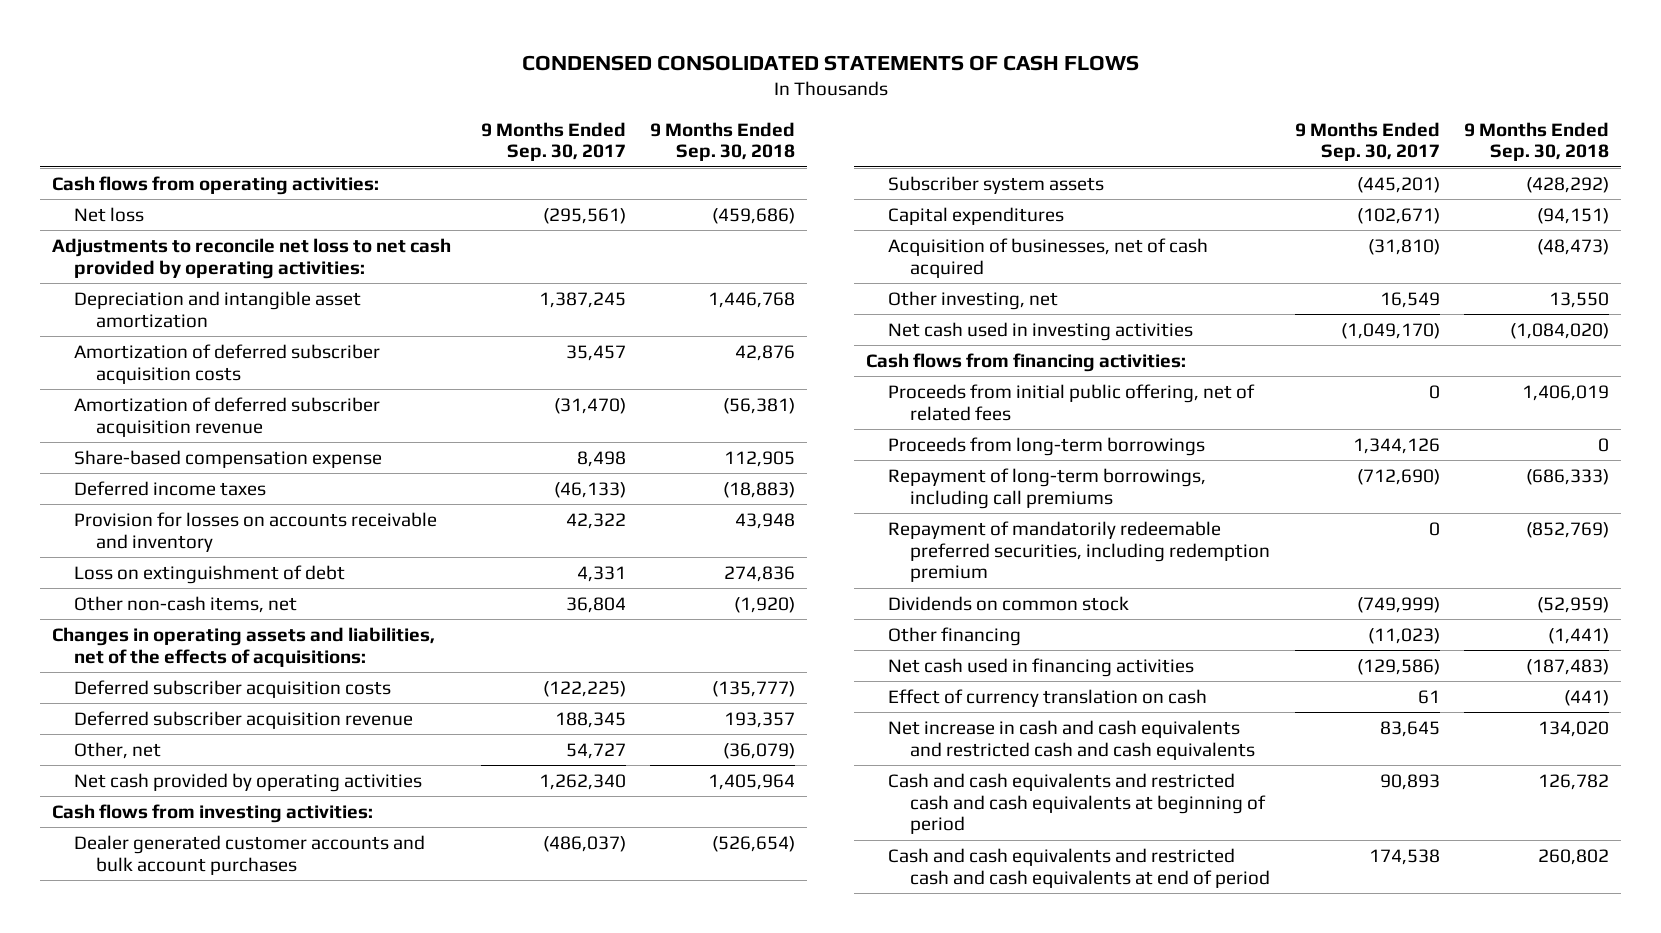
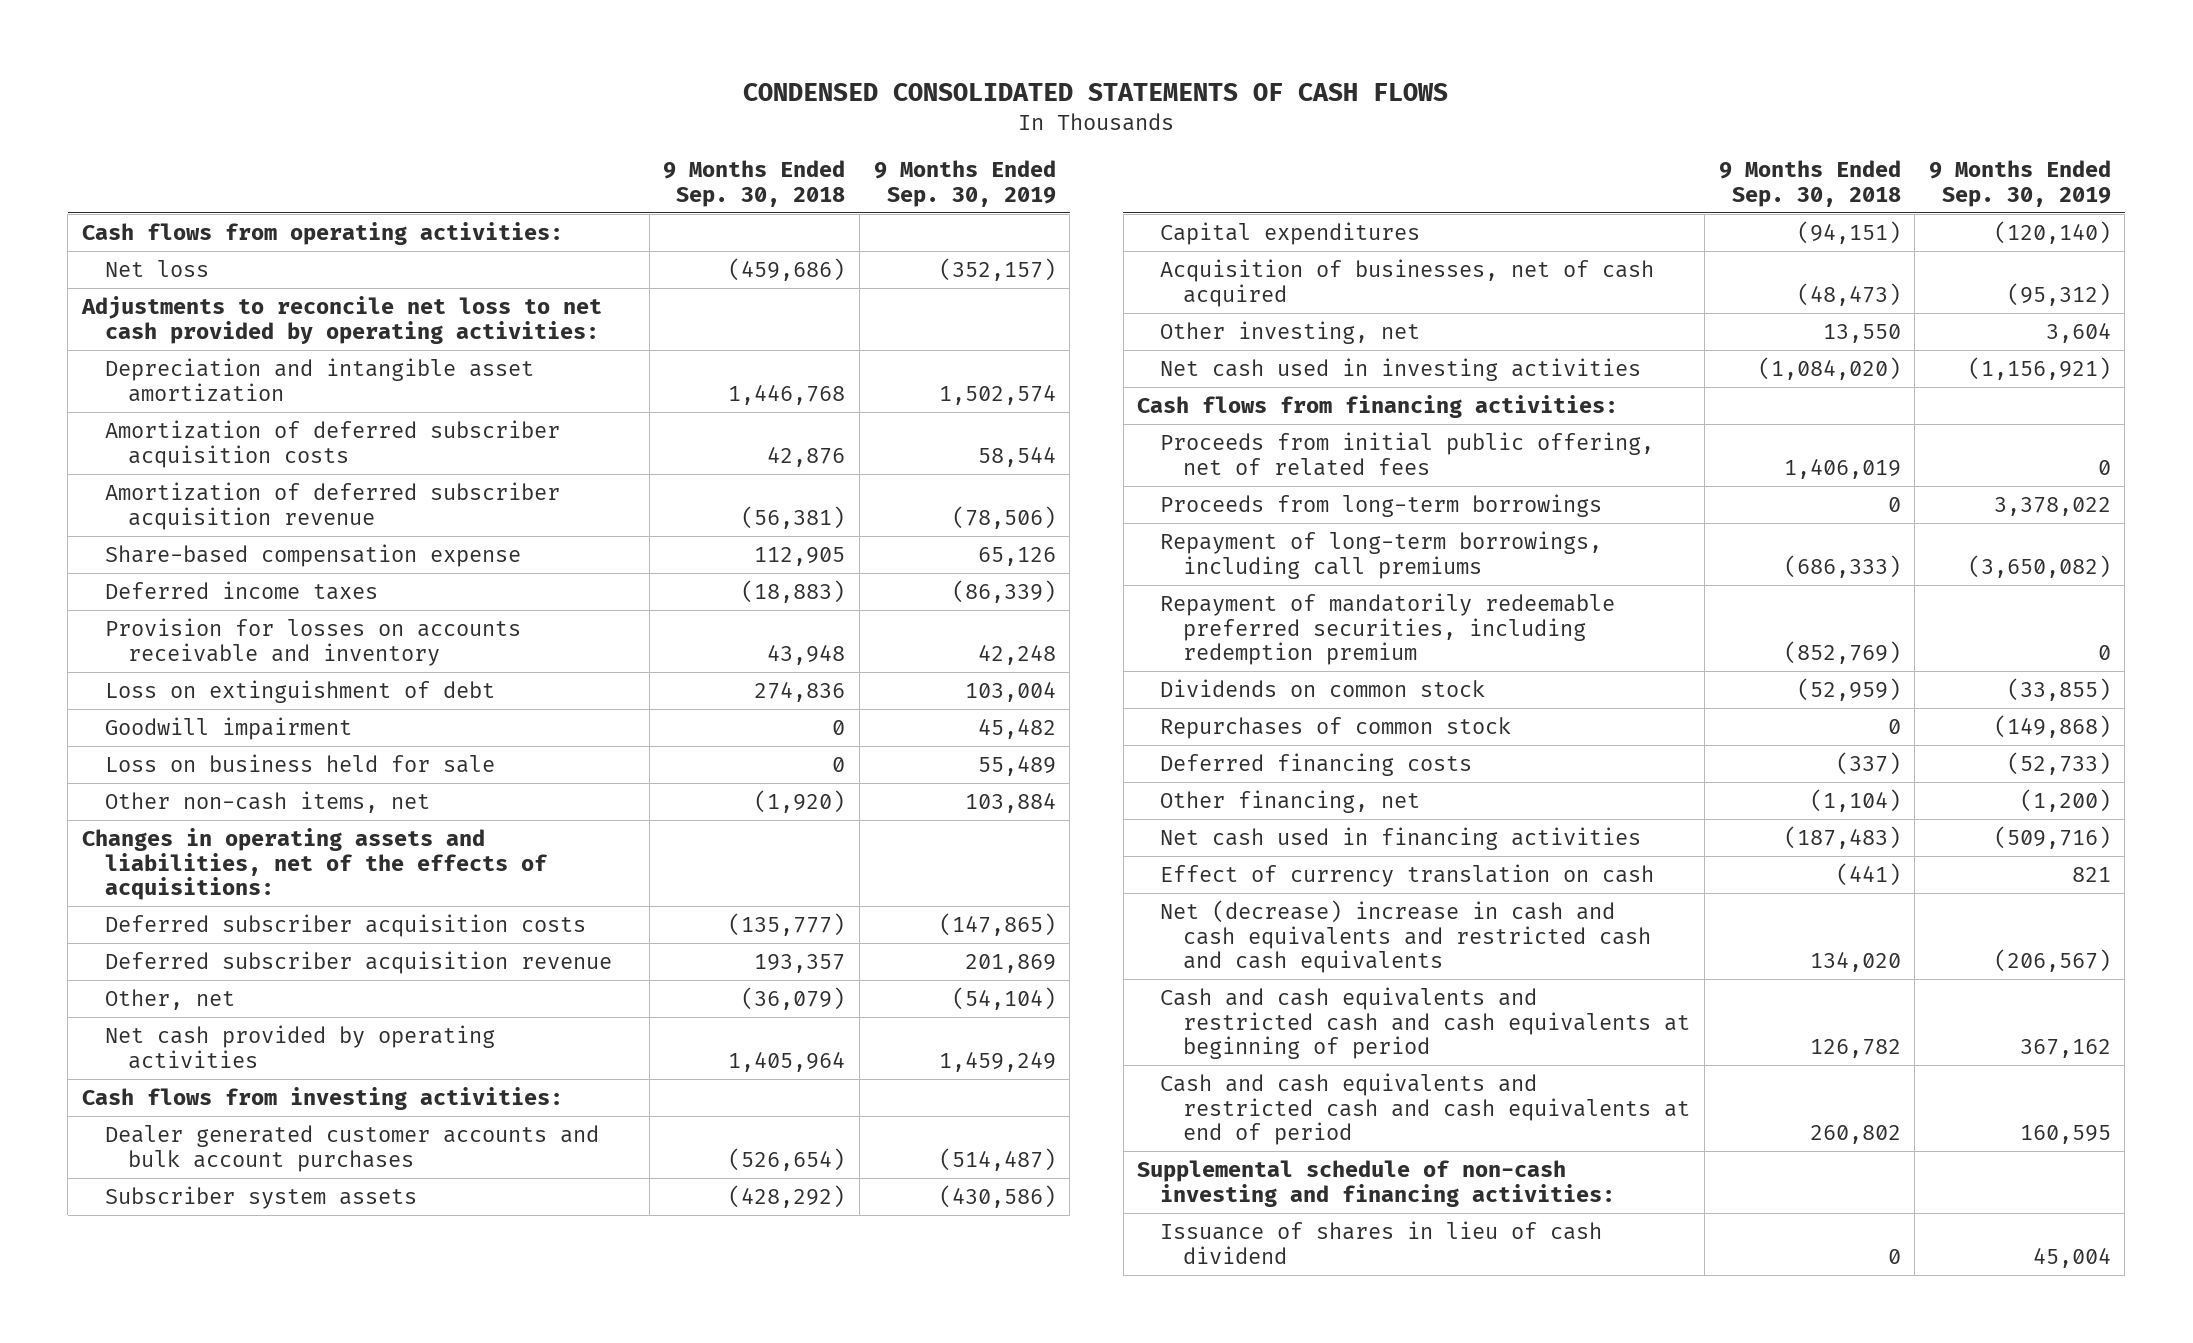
[480,121,626,162] 9 Months Ended Sep. 30, 2017 -> none
none -> [873,160,1056,207] 9 Months Ended Sep. 30, 2019
none -> [105,716,353,740] Goodwill impairment
none -> [105,753,496,773] Loss on business held for sale
none -> [1160,716,1512,739] Repurchases of common stock
none -> [1160,752,1473,776] Deferred financing costs
[888,626,1022,646] Other financing -> [1160,789,1421,813] Other financing, net
[1547,627,1609,644] (1,441) -> [1809,788,1901,812] (1,104)
[888,719,1256,760] Net increase in cash and cash equivalents and restricted cash and cash equivalents -> [1160,899,1652,974] Net (decrease) increase in cash and cash equivalents and restricted cash and cash equivalents
none -> [1137,1159,1616,1207] Supplemental schedule of non-cash investing and financing activities:
none -> [1160,1220,1603,1264] Issuance of shares in lieu of cash dividend

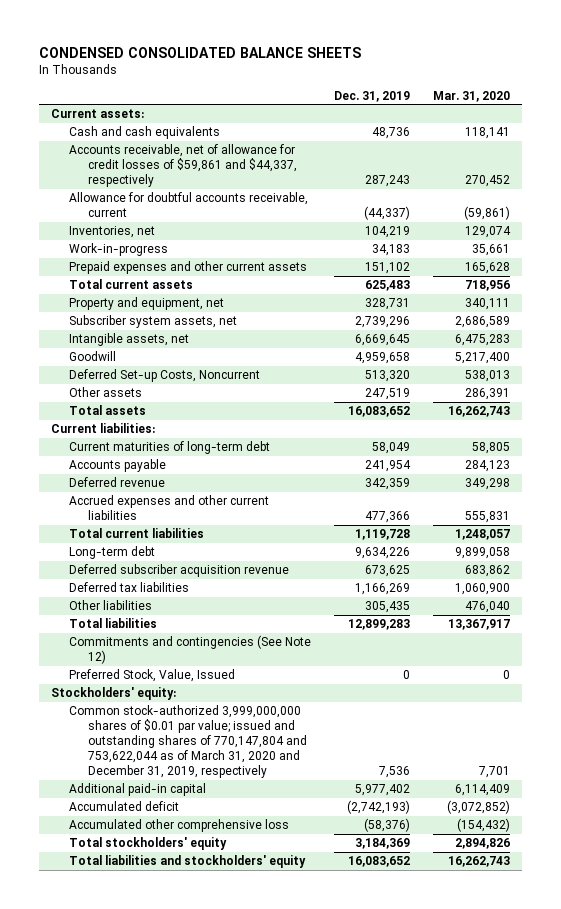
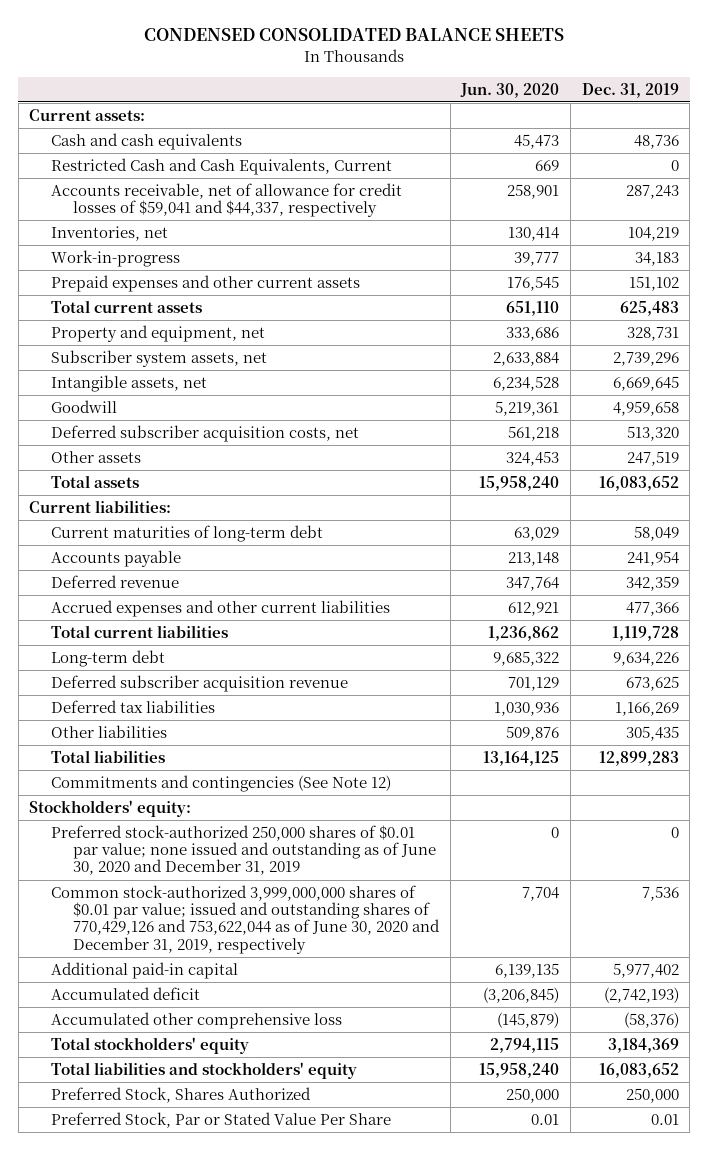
[433,90,511,102] Mar. 31, 2020 -> none
none -> [460,82,560,98] Jun. 30, 2020
[69,192,309,218] Allowance for doubtful accounts receivable, current -> none
none -> [51,157,393,175] Restricted Cash and Cash Equivalents, Current
[69,144,298,188] Accounts receivable, net of allowance for credit losses of $59,861 and $44,337, respectively -> [51,182,403,218] Accounts receivable, net of allowance for credit losses of $59,041 and $44,337, respectively
[69,369,261,383] Deferred Set-up Costs, Noncurrent -> [51,424,360,442] Deferred subscriber acquisition costs, net
[69,669,236,683] Preferred Stock, Value, Issued -> none
none -> [51,824,437,876] Preferred stock-authorized 250,000 shares of $0.01 par value; none issued and outstanding as of June 30, 2020 and December 31, 2019
[69,705,308,778] Common stock-authorized 3,999,000,000 shares of $0.01 par value; issued and outstanding shares of 770,147,804 and 753,622,044 as of March 31, 2020 and December 31, 2019, respectively -> [51,884,441,954] Common stock-authorized 3,999,000,000 shares of $0.01 par value; issued and outstanding shares of 770,429,126 and 753,622,044 as of June 30, 2020 and December 31, 2019, respectively
none -> [51,1086,312,1103] Preferred Stock, Shares Authorized
none -> [51,1111,392,1128] Preferred Stock, Par or Stated Value Per Share

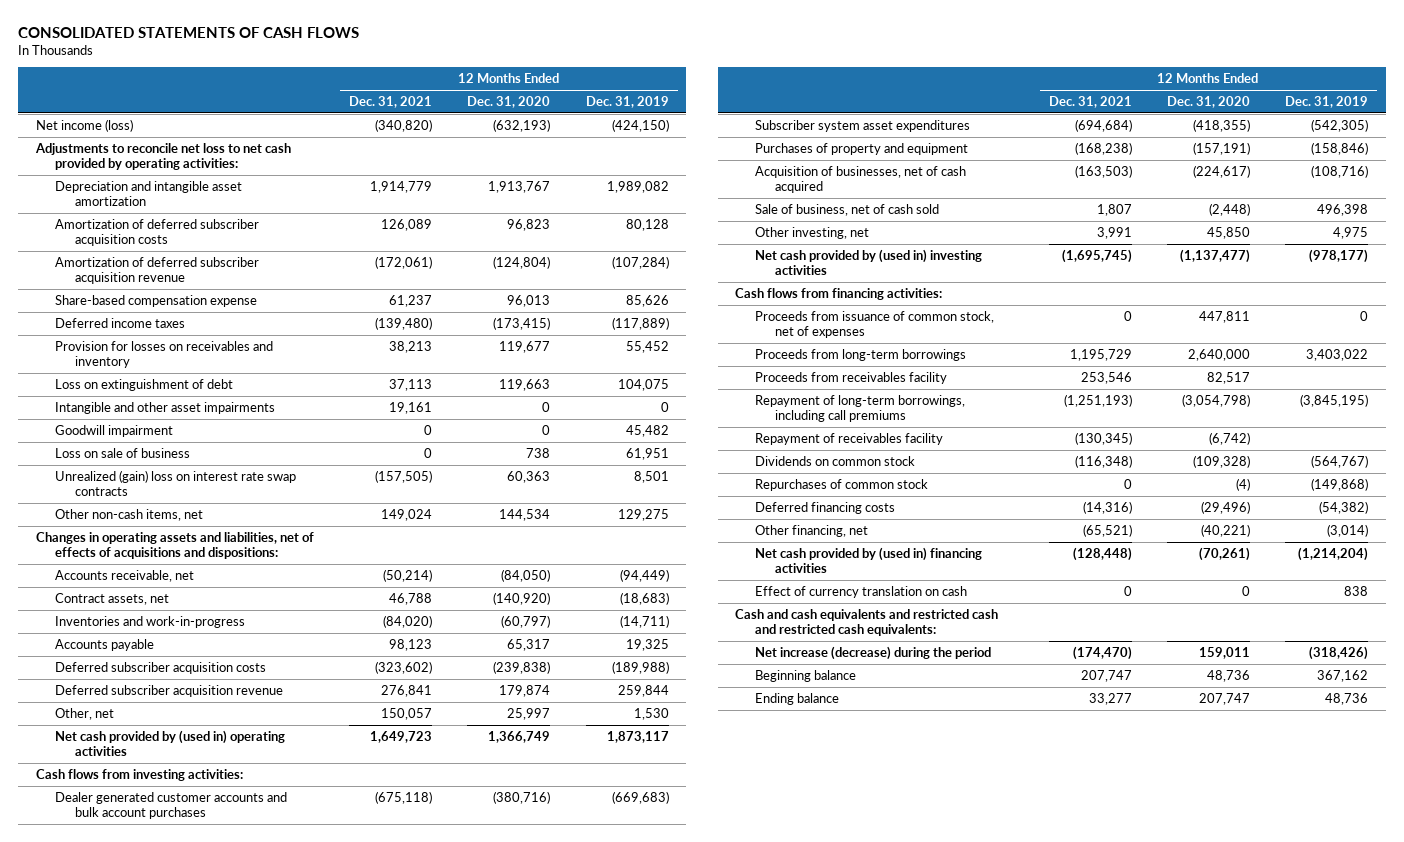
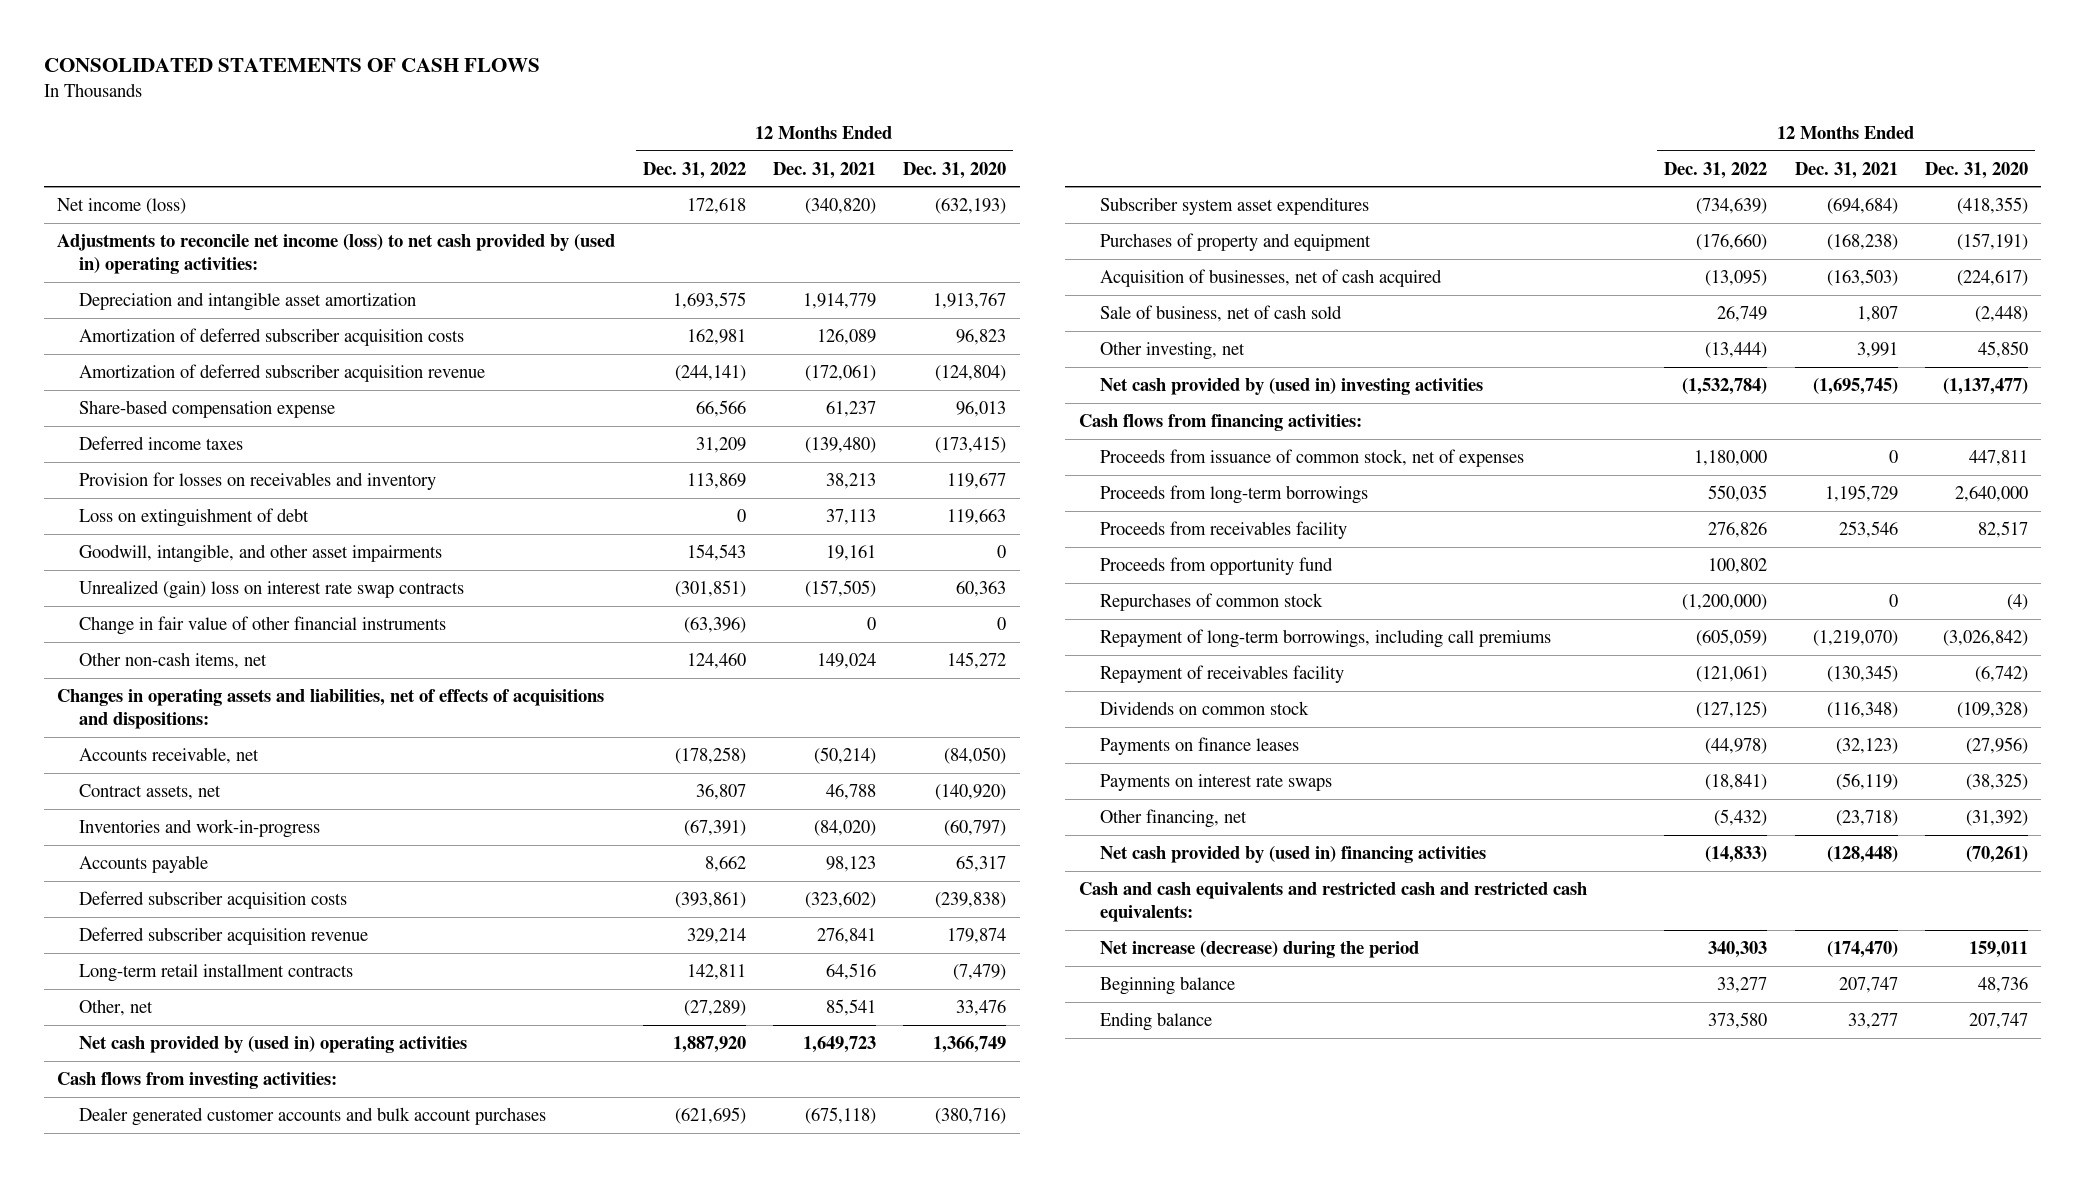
[585,96,669,109] Dec. 31, 2019 -> none
none -> [642,161,746,179] Dec. 31, 2022
[34,142,291,170] Adjustments to reconcile net loss to net cash provided by operating activities: -> [57,233,616,275] Adjustments to reconcile net income (loss) to net cash provided by (used in) operating activities:
[55,424,174,437] Goodwill impairment -> none
[55,447,191,458] Loss on sale of business -> none
[55,401,276,414] Intangible and other asset impairments -> [78,543,442,563] Goodwill, intangible, and other asset impairments
none -> [78,615,446,635] Change in fair value of other financial instruments
[499,508,551,521] 144,534 -> [947,651,1007,669] 145,272
none -> [78,963,353,982] Long-term retail installment contracts
[381,707,433,720] 150,057 -> [825,998,876,1016] 85,541
[507,707,551,720] 25,997 -> [956,999,1007,1016] 33,476
none -> [1100,556,1334,575] Proceeds from opportunity fund
[754,478,928,491] Repurchases of common stock -> [1100,592,1324,611] Repurchases of common stock
[1063,393,1132,407] (1,251,193) -> [1812,629,1898,646] (1,219,070)
[1181,393,1250,407] (3,054,798) -> [1942,629,2028,646] (3,026,842)
[754,501,895,514] Deferred financing costs -> none
none -> [1100,736,1300,755] Payments on finance leases
none -> [1100,773,1333,791] Payments on interest rate swaps
[1082,523,1132,537] (65,521) -> [1835,809,1898,826] (23,718)
[1200,523,1250,537] (40,221) -> [1965,809,2028,826] (31,392)
[754,585,967,598] Effect of currency translation on cash -> none

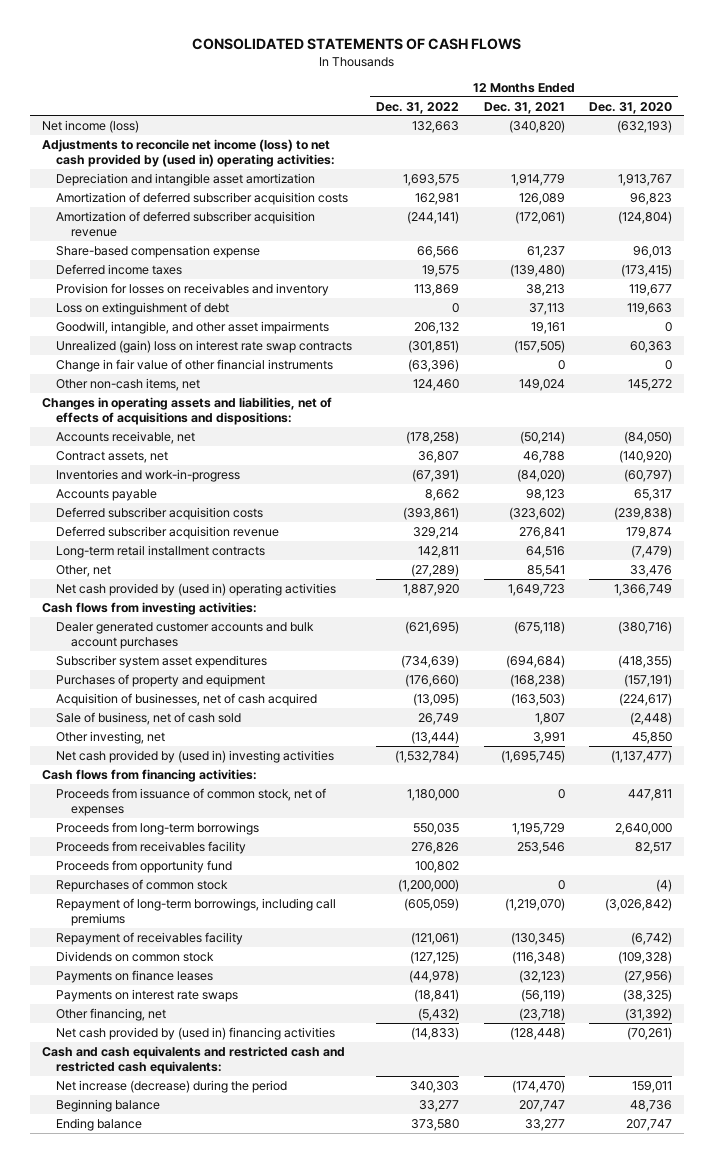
[686,197,746,214] 172,618 -> [412,120,460,133] 132,663
[695,436,746,453] 31,209 -> [422,264,460,277] 19,575
[686,543,746,561] 154,543 -> [414,321,460,334] 206,132

